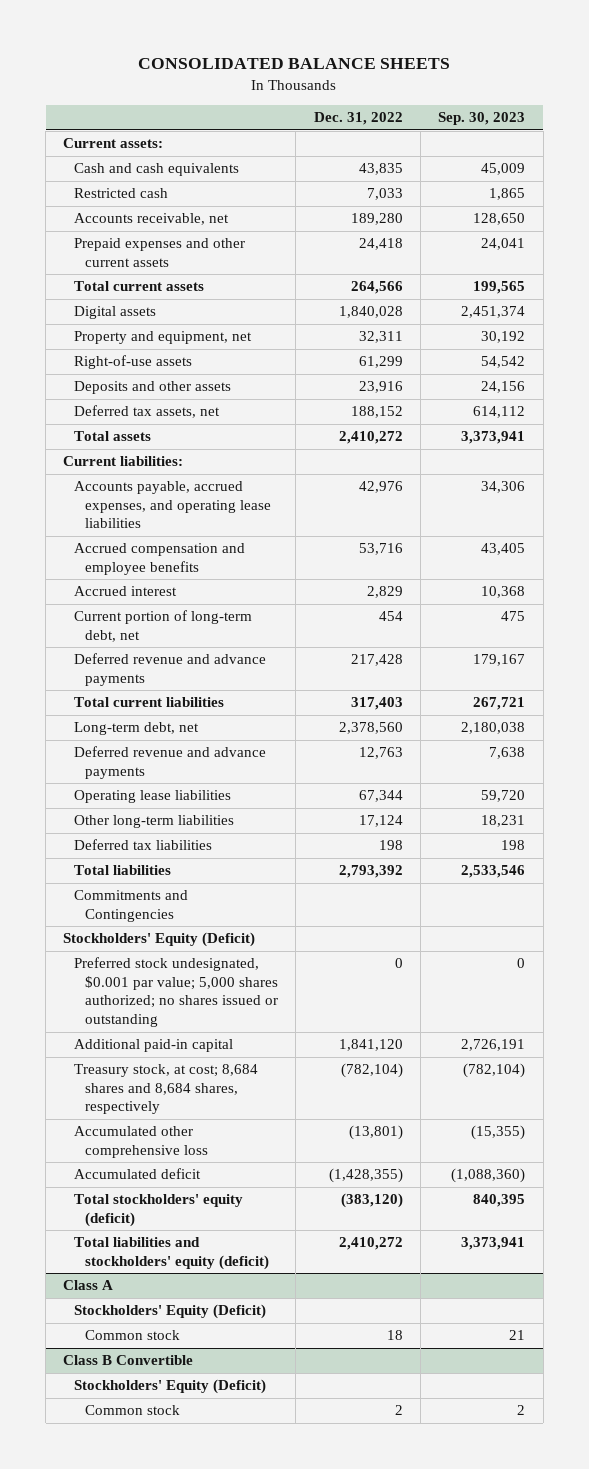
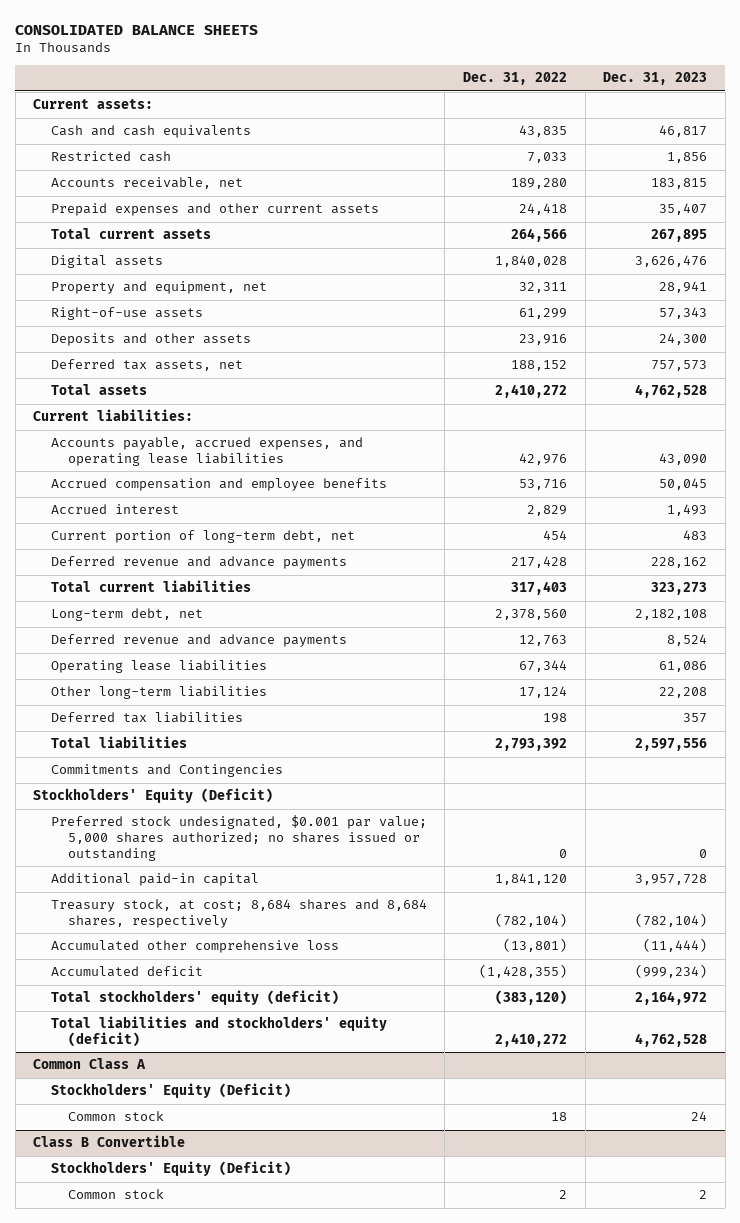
[438,112,526,126] Sep. 30, 2023 -> none
none -> [603,72,708,86] Dec. 31, 2023
[63,1280,114,1291] Class A -> [33,1058,147,1070] Common Class A

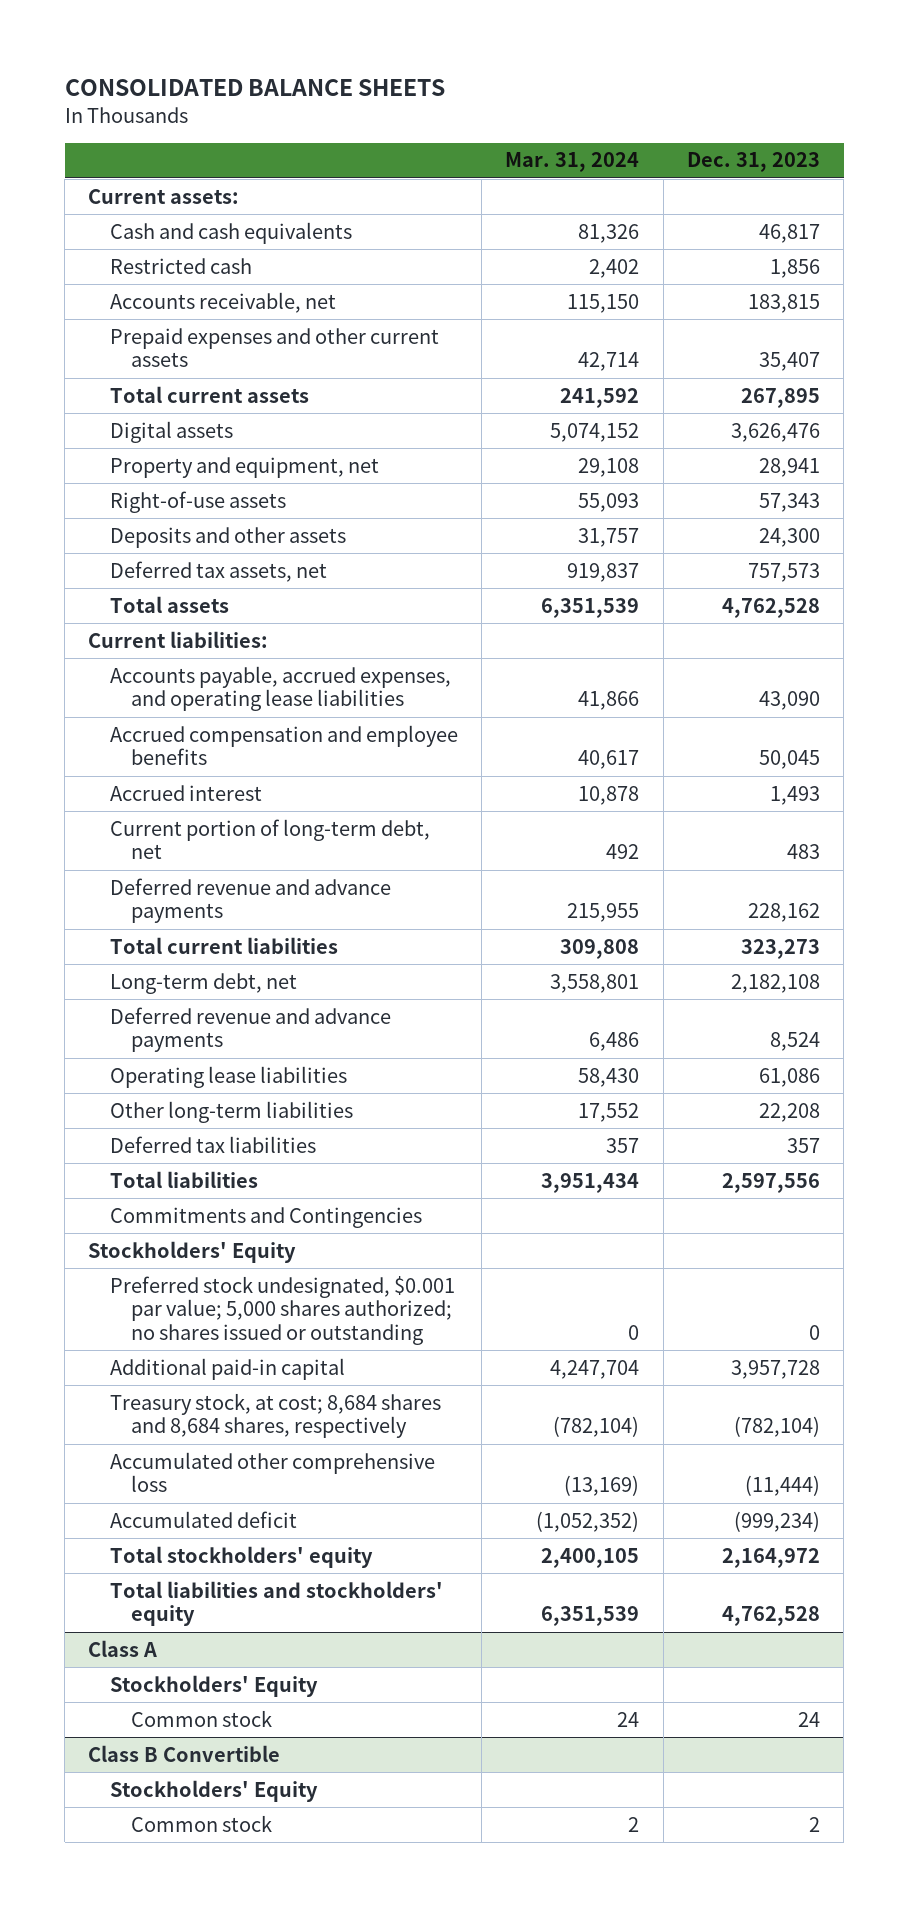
[462,72,567,86] Dec. 31, 2022 -> none
none -> [505,152,640,173] Mar. 31, 2024
[33,788,274,804] Stockholders' Equity (Deficit) -> [88,1240,297,1263] Stockholders' Equity
[50,990,339,1006] Total stockholders' equity (deficit) -> [109,1545,373,1568] Total stockholders' equity
[50,1016,387,1048] Total liabilities and stockholders' equity (deficit) -> [109,1580,443,1627] Total liabilities and stockholders' equity
[33,1058,147,1070] Common Class A -> [88,1639,158,1657] Class A
[50,1083,291,1099] Stockholders' Equity (Deficit) -> [109,1674,318,1697] Stockholders' Equity
[50,1161,291,1177] Stockholders' Equity (Deficit) -> [109,1779,318,1802] Stockholders' Equity

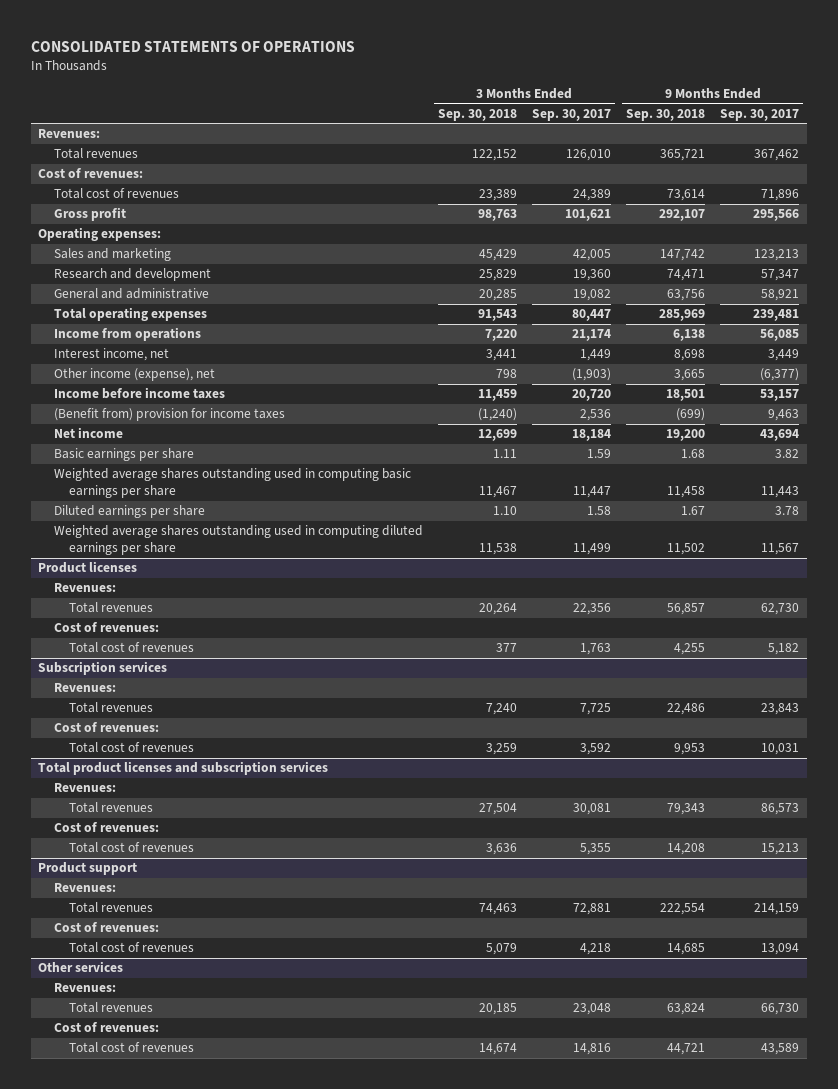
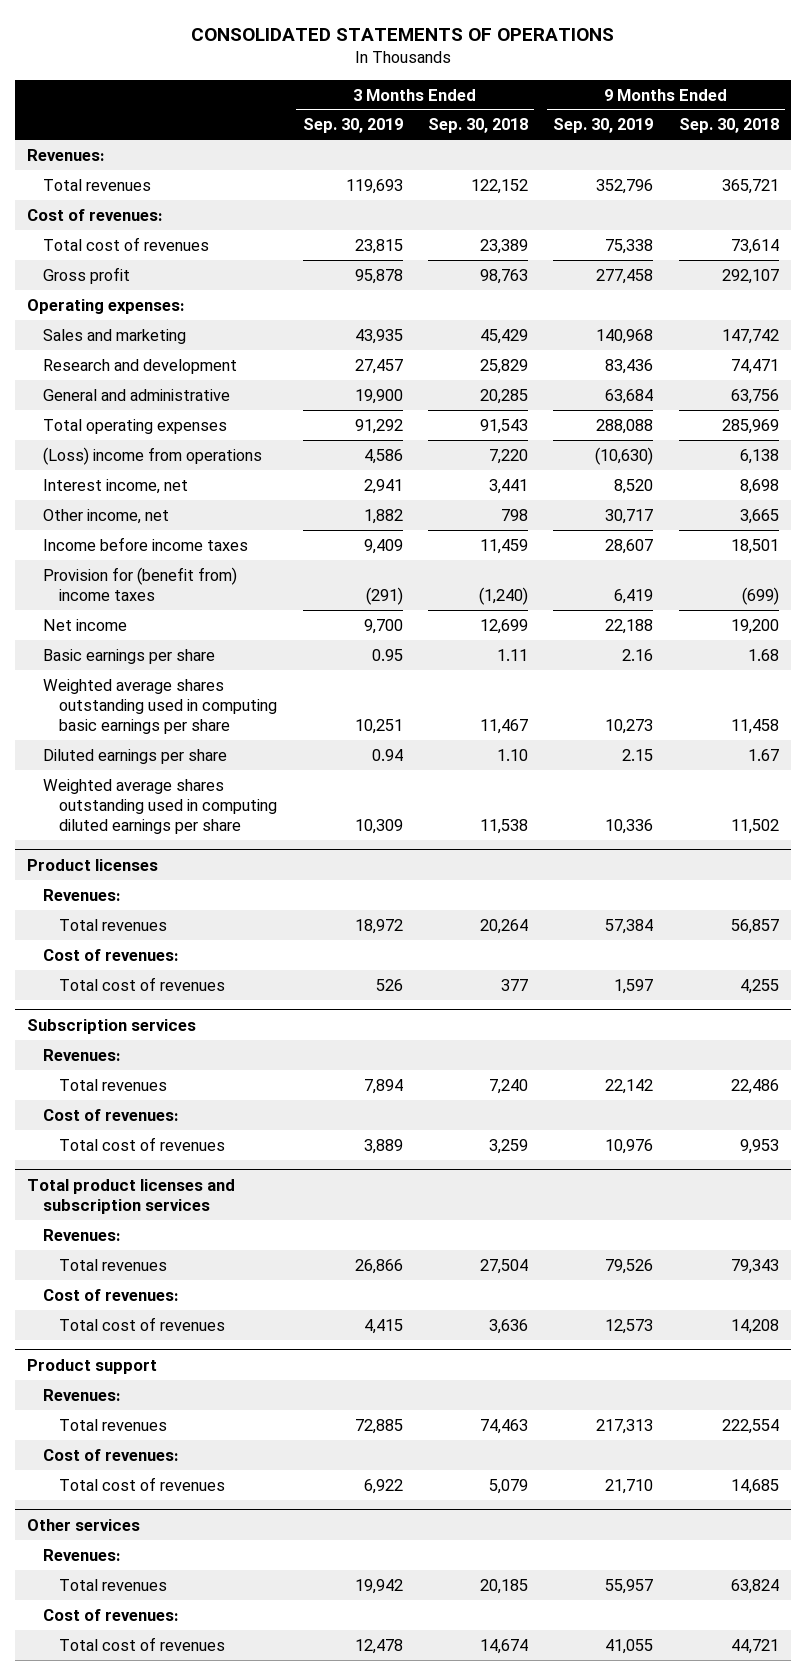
[532,108,612,121] Sep. 30, 2017 -> none
[720,108,800,121] Sep. 30, 2017 -> none
none -> [302,118,403,134] Sep. 30, 2019
none -> [553,118,654,134] Sep. 30, 2019
[53,327,201,342] Income from operations -> [43,446,263,465] (Loss) income from operations
[53,368,215,382] Other income (expense), net -> [43,508,170,524] Other income, net
[53,408,285,422] (Benefit from) provision for income taxes -> [43,566,238,601] Provision for (benefit from) income taxes

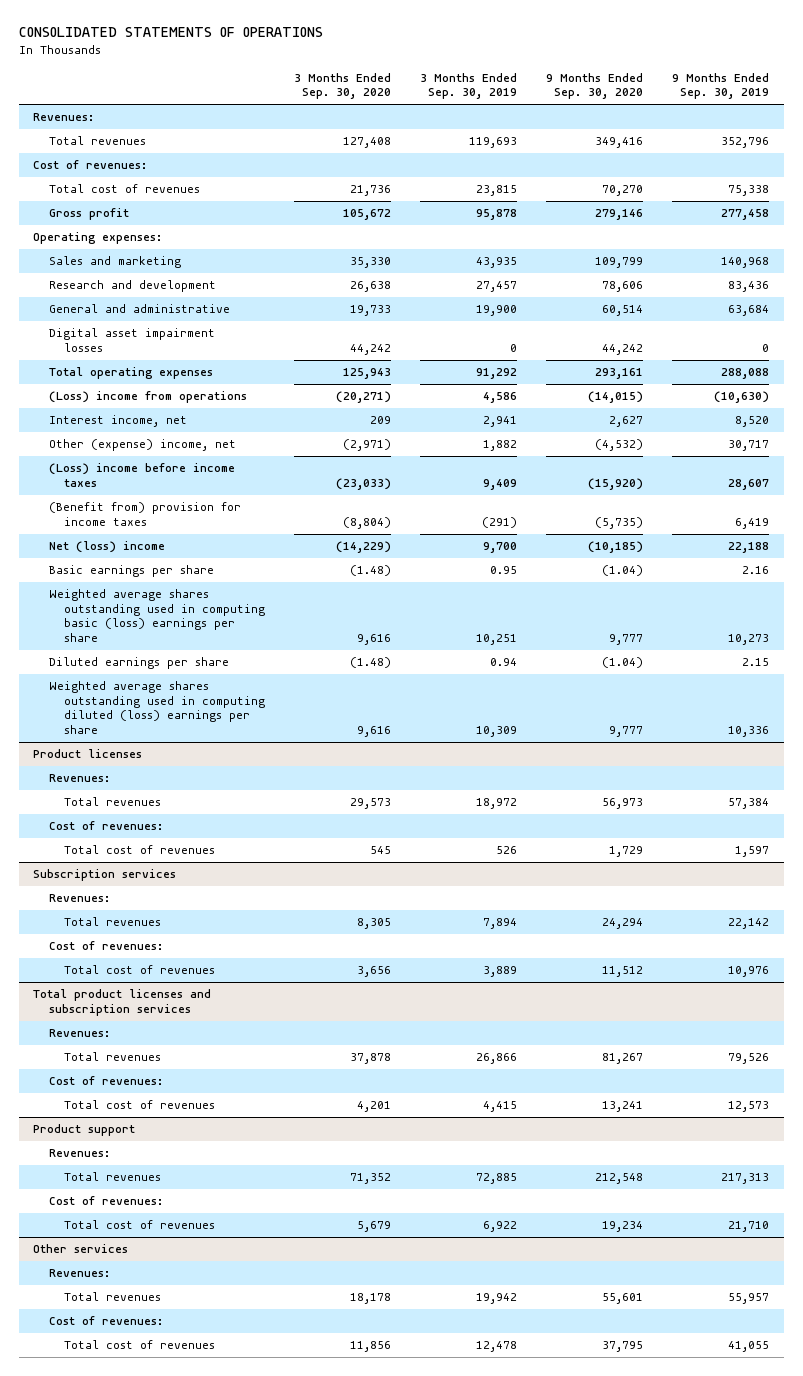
[428,118,529,134] Sep. 30, 2018 -> none
[678,118,779,134] Sep. 30, 2018 -> none
none -> [293,72,391,100] 3 Months Ended Sep. 30, 2020
none -> [546,72,644,100] 9 Months Ended Sep. 30, 2020
none -> [48,328,215,352] Digital asset impairment losses
[43,508,170,524] Other income, net -> [48,439,236,452] Other (expense) income, net
[43,536,249,551] Income before income taxes -> [48,463,235,487] (Loss) income before income taxes
[43,566,238,601] Provision for (benefit from) income taxes -> [48,502,241,526] (Benefit from) provision for income taxes
[43,618,128,631] Net income -> [48,541,165,554] Net (loss) income
[43,678,278,734] Weighted average shares outstanding used in computing basic earnings per share -> [48,589,265,643] Weighted average shares outstanding used in computing basic (loss) earnings per share
[43,778,278,834] Weighted average shares outstanding used in computing diluted earnings per share -> [48,681,265,735] Weighted average shares outstanding used in computing diluted (loss) earnings per share

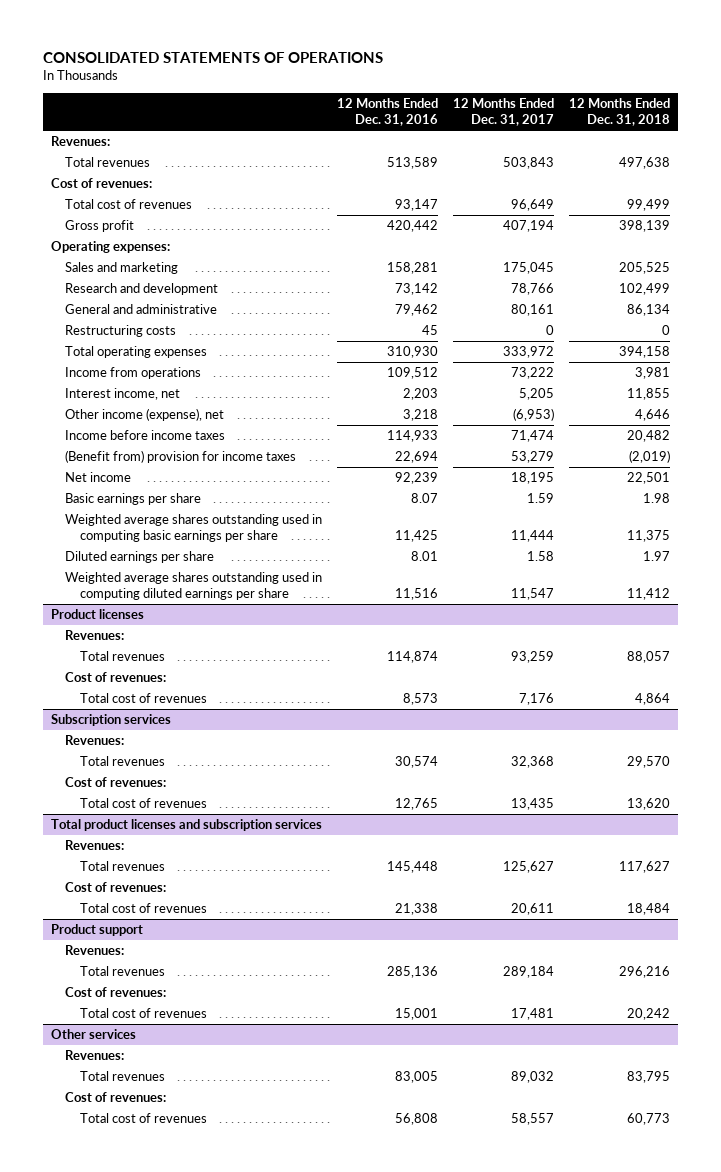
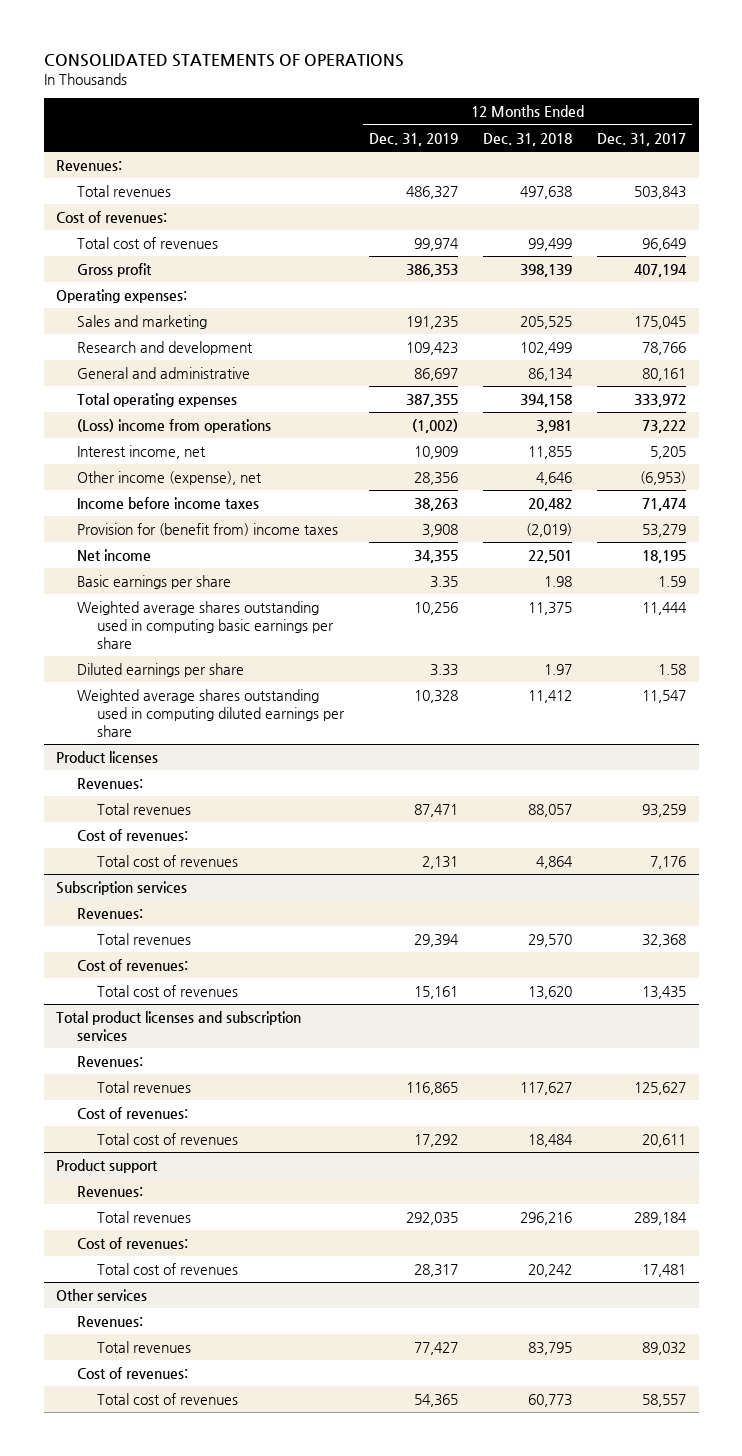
[337,98,439,127] 12 Months Ended Dec. 31, 2016 -> none
none -> [369,132,459,146] Dec. 31, 2019
[65,325,177,338] Restructuring costs -> none
[65,367,202,380] Income from operations -> [76,419,271,434] (Loss) income from operations
[65,450,297,464] (Benefit from) provision for income taxes -> [76,523,338,537] Provision for (benefit from) income taxes

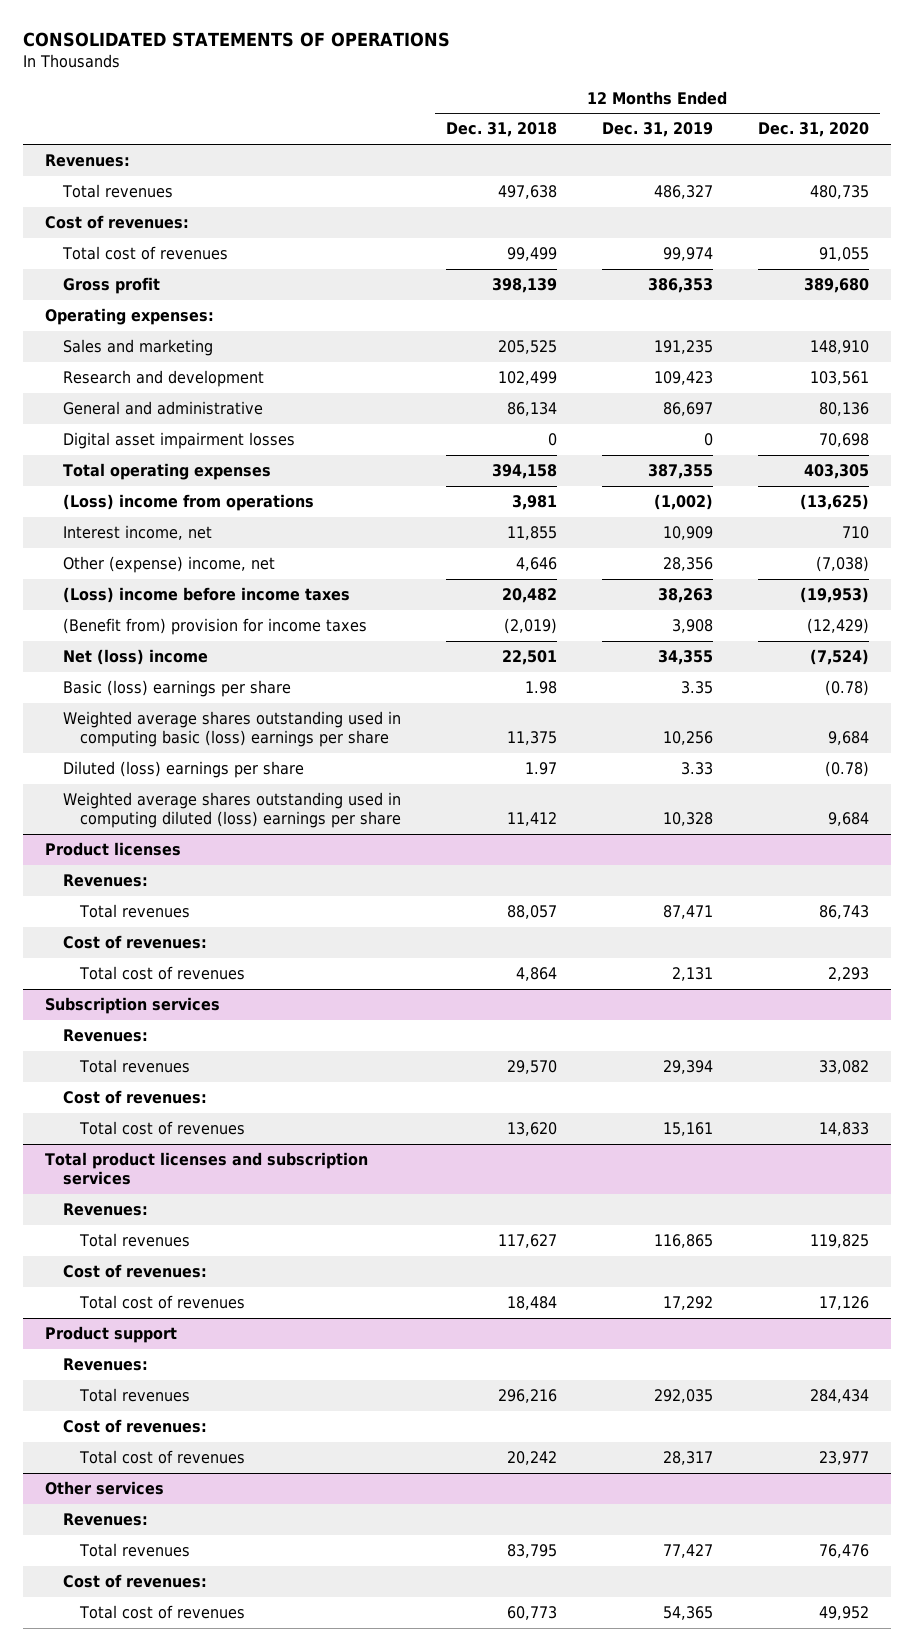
[597,132,687,146] Dec. 31, 2017 -> none
none -> [757,122,869,138] Dec. 31, 2020
none -> [62,432,295,450] Digital asset impairment losses
[76,471,262,486] Other income (expense), net -> [62,556,275,574] Other (expense) income, net
[76,497,259,510] Income before income taxes -> [62,587,350,604] (Loss) income before income taxes
[76,523,338,537] Provision for (benefit from) income taxes -> [62,618,367,636] (Benefit from) provision for income taxes
[76,549,151,562] Net income -> [62,649,208,666] Net (loss) income
[76,575,231,590] Basic earnings per share -> [62,680,291,698] Basic (loss) earnings per share
[76,601,335,649] Weighted average shares outstanding used in computing basic earnings per share -> [62,711,401,747] Weighted average shares outstanding used in computing basic (loss) earnings per share
[76,663,244,678] Diluted earnings per share -> [62,761,304,779] Diluted (loss) earnings per share
[76,689,346,737] Weighted average shares outstanding used in computing diluted earnings per share -> [62,792,402,828] Weighted average shares outstanding used in computing diluted (loss) earnings per share

